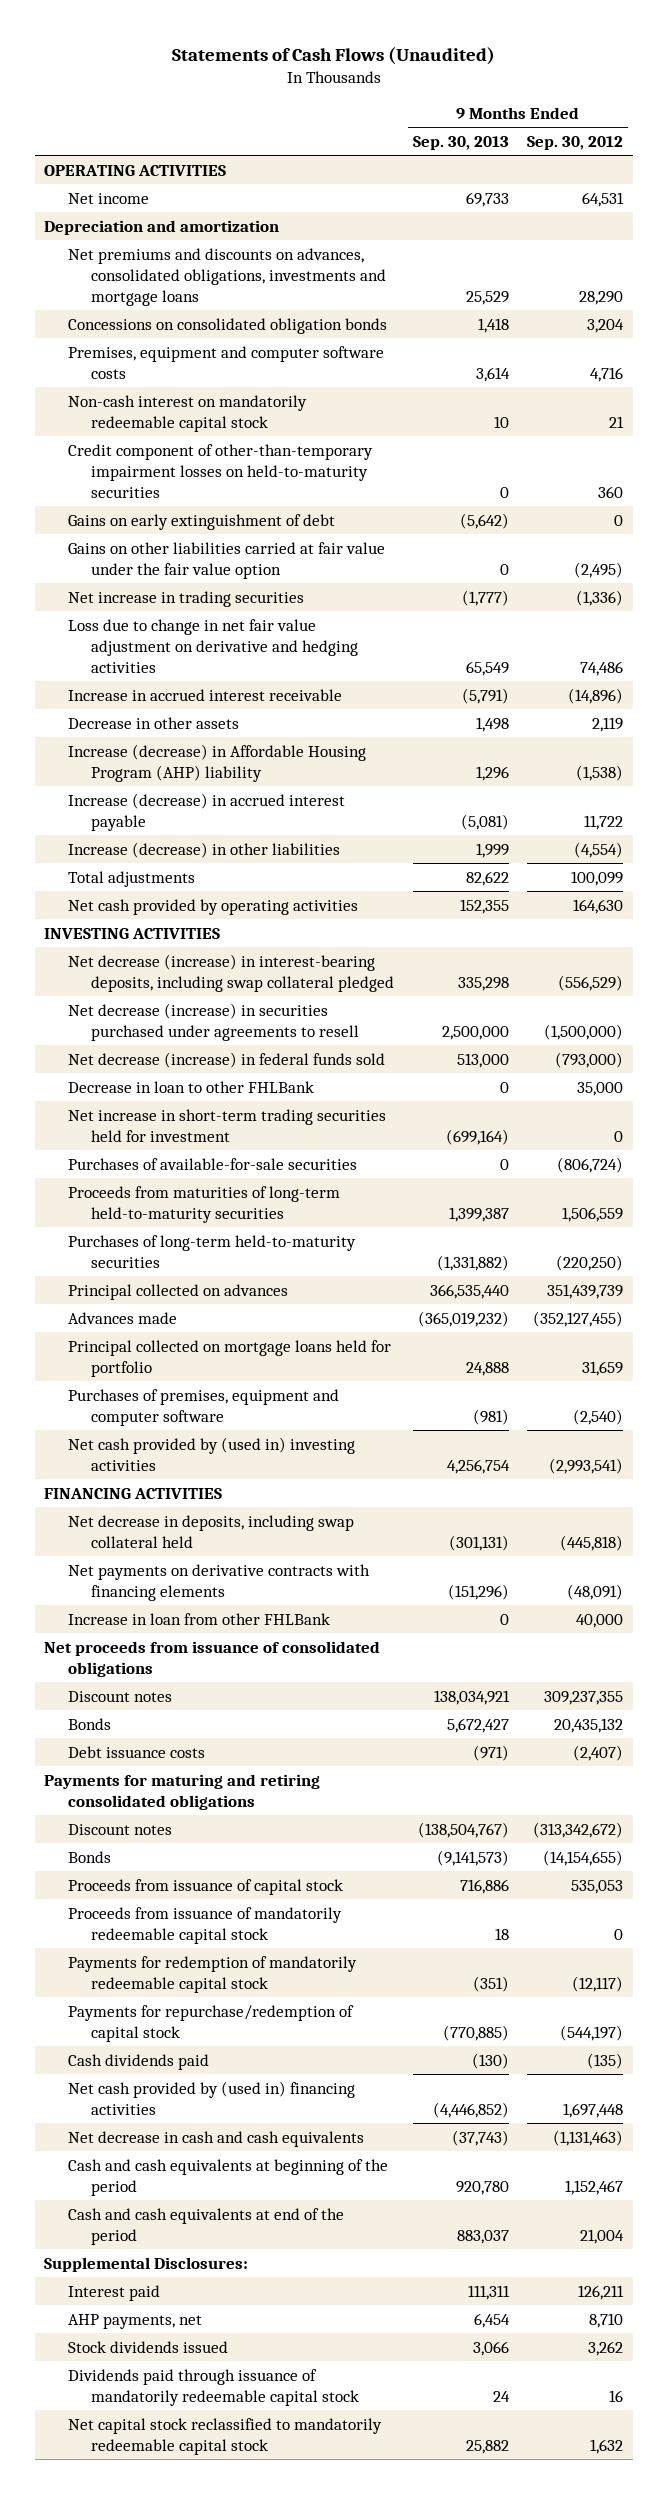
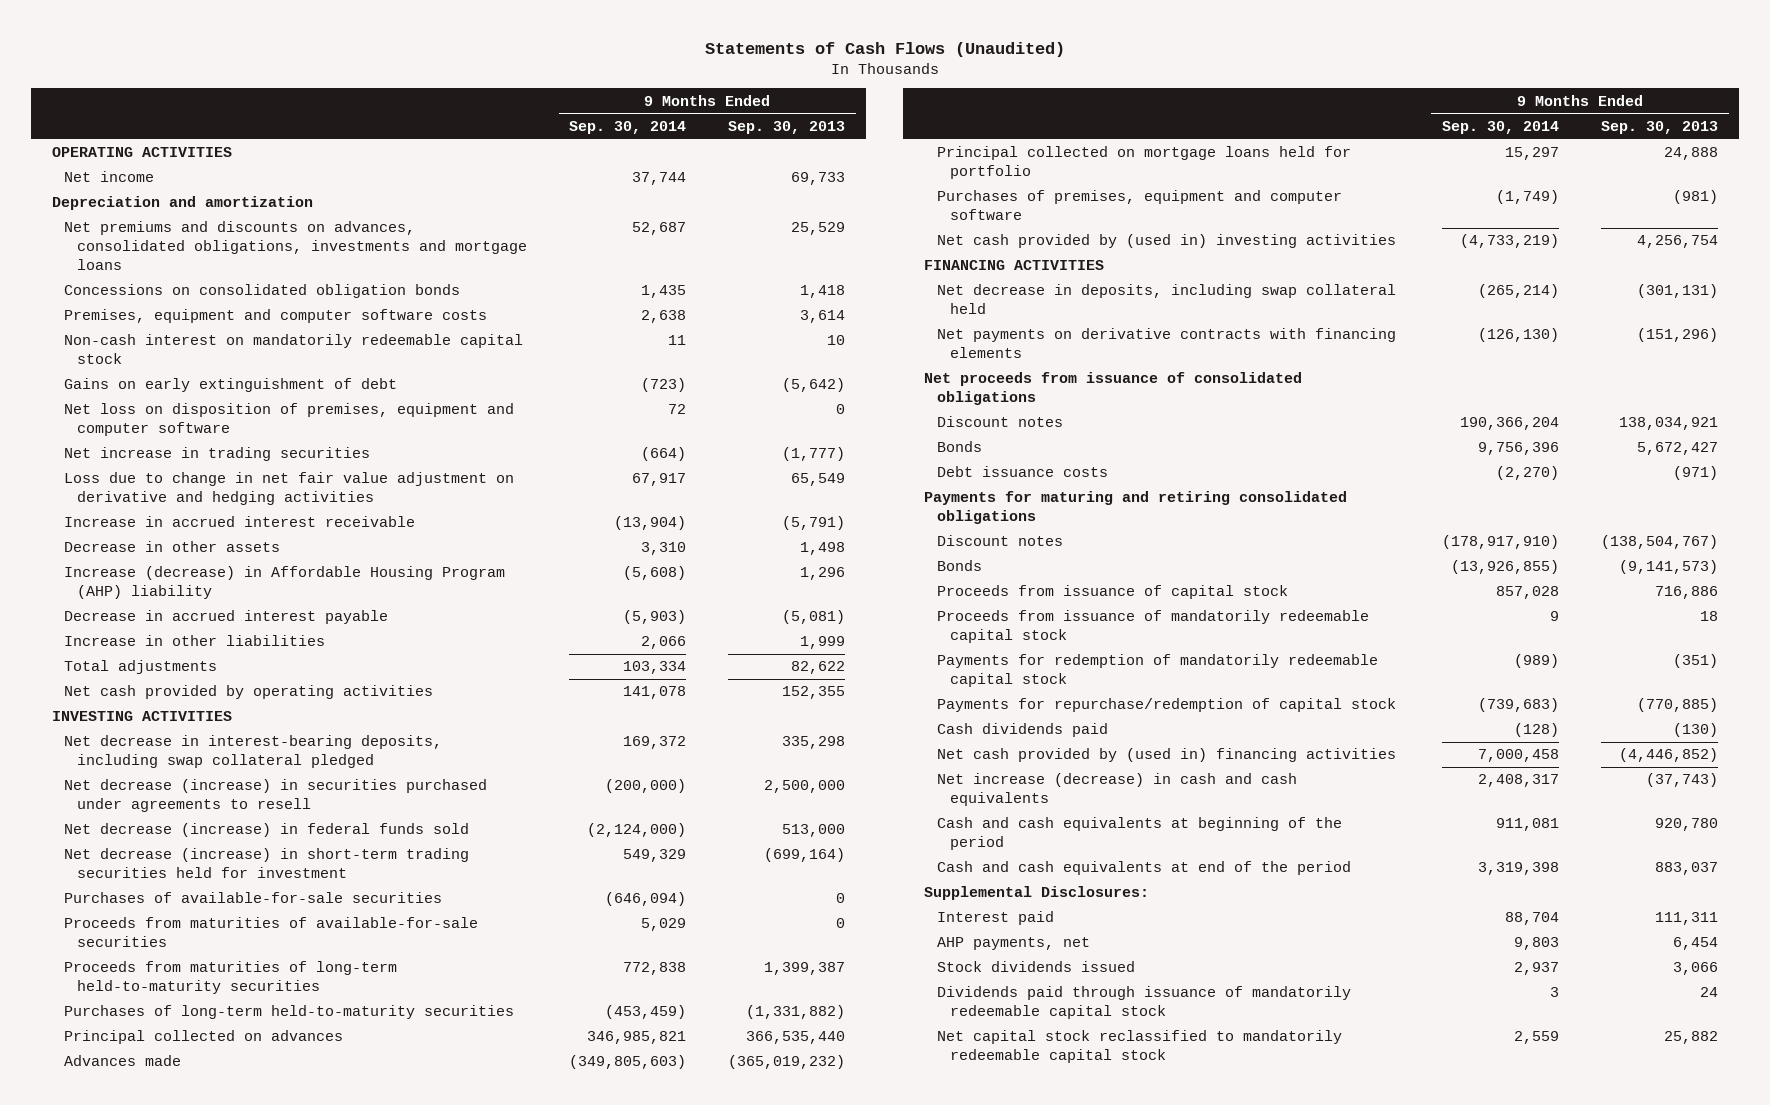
[527,135,624,150] Sep. 30, 2012 -> none
none -> [569,121,687,135] Sep. 30, 2014
[67,443,373,498] Credit component of other-than-temporary impairment losses on held-to-maturity securities -> none
[67,541,385,579] Gains on other liabilities carried at fair value under the fair value option -> none
none -> [64,403,515,437] Net loss on disposition of premises, equipment and computer software
[67,792,345,831] Increase (decrease) in accrued interest payable -> [64,610,389,625] Decrease in accrued interest payable
[67,841,340,858] Increase (decrease) in other liabilities -> [64,635,326,647] Increase in other liabilities
[67,953,395,992] Net decrease (increase) in interest-bearing deposits, including swap collateral pledged -> [64,735,443,769] Net decrease in interest-bearing deposits, including swap collateral pledged
[67,1080,314,1093] Decrease in loan to other FHLBank -> none
[67,1108,386,1142] Net increase in short-term trading securities held for investment -> [64,848,470,879] Net decrease (increase) in short-term trading securities held for investment
none -> [64,917,479,948] Proceeds from maturities of available-for-sale securities
[67,1612,330,1625] Increase in loan from other FHLBank -> none
[67,2130,364,2147] Net decrease in cash and cash equivalents -> [937,773,1298,807] Net increase (decrease) in cash and cash equivalents

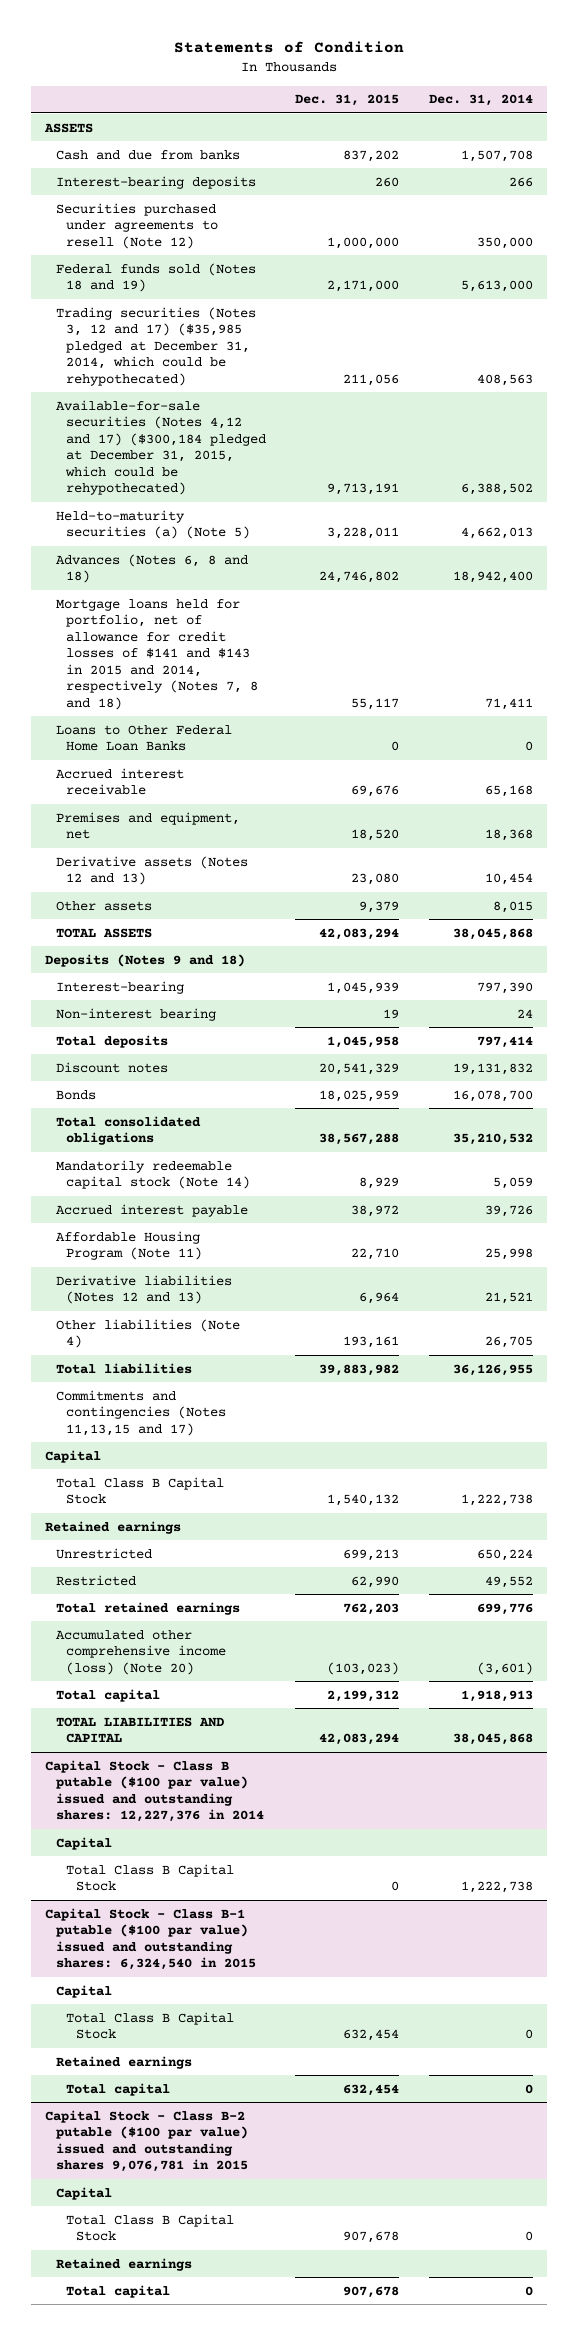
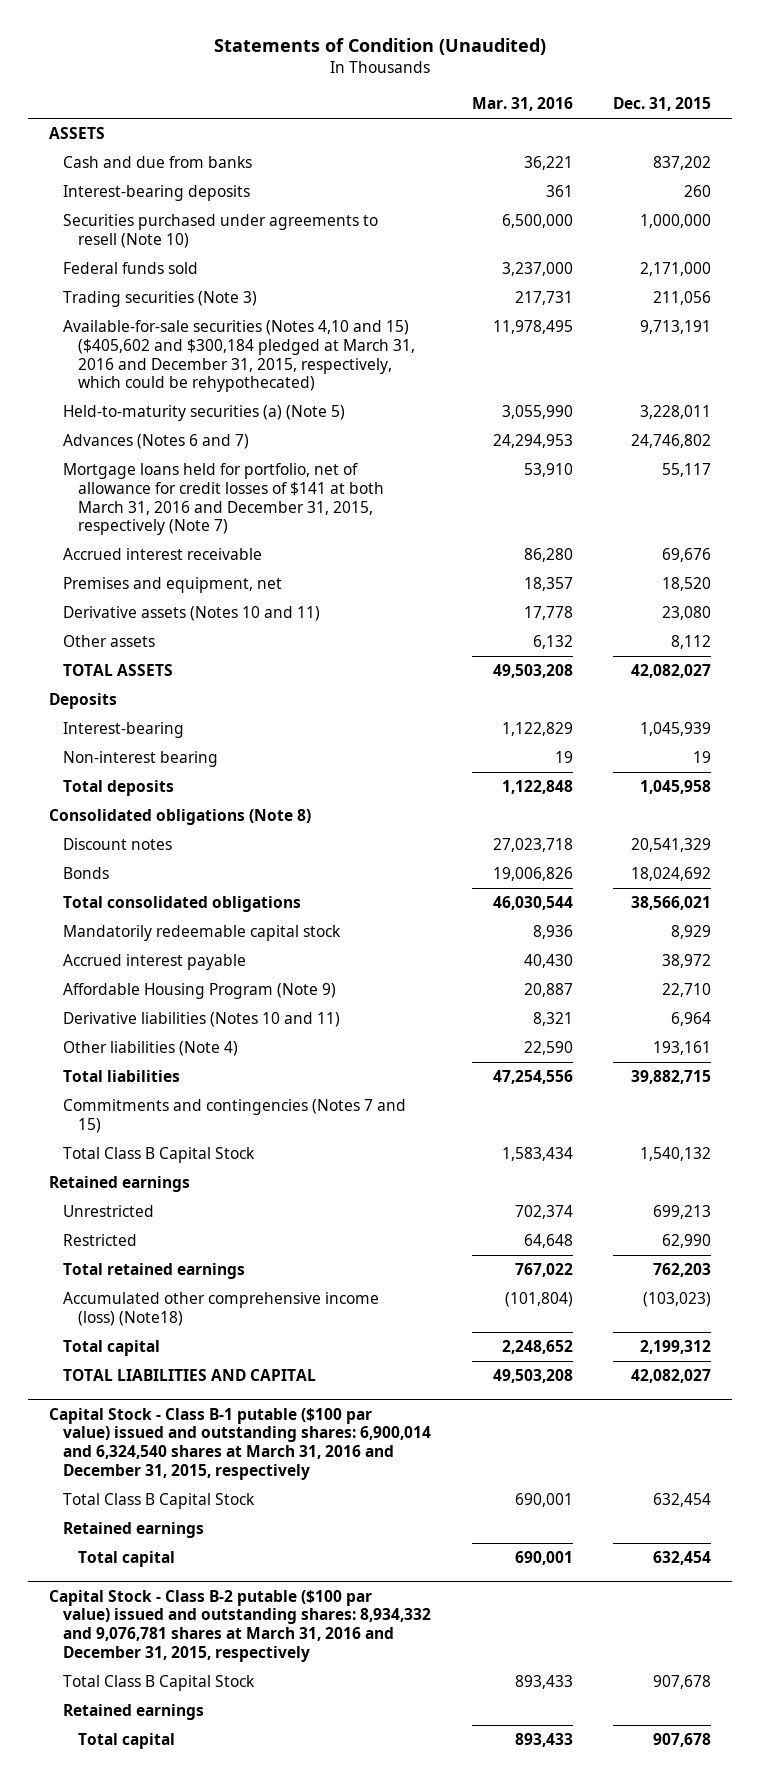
[173,41,404,54] Statements of Condition -> [213,38,546,56] Statements of Condition (Unaudited)
[428,94,533,107] Dec. 31, 2014 -> none
none -> [471,97,573,112] Mar. 31, 2016
[55,202,218,249] Securities purchased under agreements to resell (Note 12) -> [63,214,379,248] Securities purchased under agreements to resell (Note 10)
[55,262,256,293] Federal funds sold (Notes 18 and 19) -> [63,262,199,275] Federal funds sold
[55,306,256,386] Trading securities (Notes 3, 12 and 17) ($35,985 pledged at December 31, 2014, which could be rehypothecated) -> [63,291,258,308] Trading securities (Note 3)
[55,399,266,496] Available-for-sale securities (Notes 4,12 and 17) ($300,184 pledged at December 31, 2015, which could be rehypothecated) -> [63,320,415,393] Available-for-sale securities (Notes 4,10 and 15) ($405,602 and $300,184 pledged at March 31, 2016 and December 31, 2015, respectively, which could be rehypothecated)
[55,724,232,752] Loans to Other Federal Home Loan Banks -> none
[55,553,248,584] Advances (Notes 6, 8 and 18) -> [63,434,250,450] Advances (Notes 6 and 7)
[55,598,258,710] Mortgage loans held for portfolio, net of allowance for credit losses of $141 and $143 in 2015 and 2014, respectively (Notes 7, 8 and 18) -> [63,463,384,536] Mortgage loans held for portfolio, net of allowance for credit losses of $141 at both March 31, 2016 and December 31, 2015, respectively (Note 7)
[55,855,248,886] Derivative assets (Notes 12 and 13) -> [63,606,321,622] Derivative assets (Notes 10 and 11)
[359,900,400,913] 9,379 -> [671,635,712,650] 8,112
[319,927,400,940] 42,083,294 -> [631,664,712,679] 42,082,027
[45,953,246,967] Deposits (Notes 9 and 18) -> [48,693,117,710] Deposits
none -> [48,809,311,826] Consolidated obligations (Note 8)
[319,1089,400,1102] 18,025,959 -> [631,867,712,882] 18,024,692
[319,1133,400,1146] 38,567,288 -> [631,896,712,911] 38,566,021
[55,1159,250,1190] Mandatorily redeemable capital stock (Note 14) -> [63,925,342,942] Mandatorily redeemable capital stock
[55,1230,202,1261] Affordable Housing Program (Note 11) -> [63,983,337,1000] Affordable Housing Program (Note 9)
[55,1274,232,1305] Derivative liabilities (Notes 12 and 13) -> [63,1012,341,1028] Derivative liabilities (Notes 10 and 11)
[45,1449,102,1463] Capital -> none
[319,1363,400,1376] 39,883,982 -> [631,1070,712,1085] 39,882,715
[55,1389,226,1436] Commitments and contingencies (Notes 11,13,15 and 17) -> [63,1099,407,1133] Commitments and contingencies (Notes 7 and 15)
[55,1629,226,1675] Accumulated other comprehensive income (loss) (Note 20) -> [63,1292,380,1326] Accumulated other comprehensive income (loss) (Note18)
[45,1759,264,1823] Capital Stock - Class B putable ($100 par value) issued and outstanding shares: 12,227,376 in 2014 -> none
[55,1836,112,1850] Capital -> none
[65,1863,234,1892] Total Class B Capital Stock -> none
[55,1984,112,1998] Capital -> none
[319,1733,400,1746] 42,083,294 -> [631,1369,712,1384] 42,082,027
[45,1907,256,1971] Capital Stock - Class B-1 putable ($100 par value) issued and outstanding shares: 6,324,540 in 2015 -> [48,1407,432,1480] Capital Stock - Class B-1 putable ($100 par value) issued and outstanding shares: 6,900,014 and 6,324,540 shares at March 31, 2016 and December 31, 2015, respectively
[55,2186,112,2200] Capital -> none
[45,2109,248,2173] Capital Stock - Class B-2 putable ($100 par value) issued and outstanding shares 9,076,781 in 2015 -> [48,1589,432,1662] Capital Stock - Class B-2 putable ($100 par value) issued and outstanding shares: 8,934,332 and 9,076,781 shares at March 31, 2016 and December 31, 2015, respectively

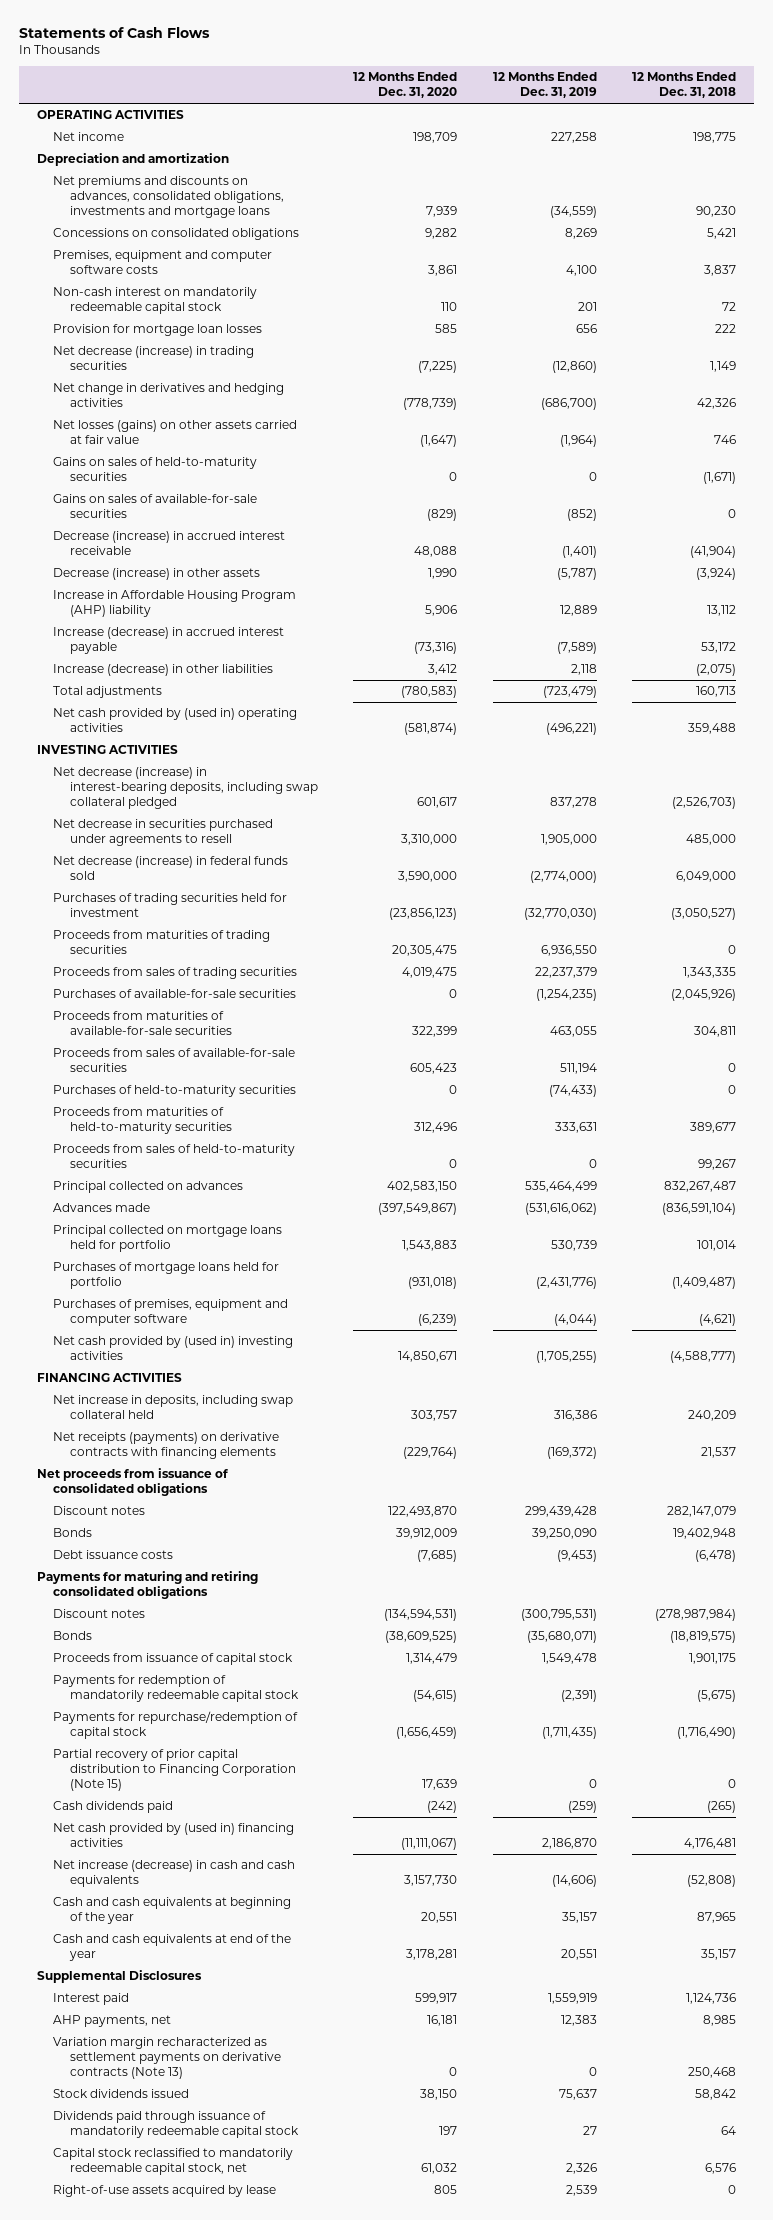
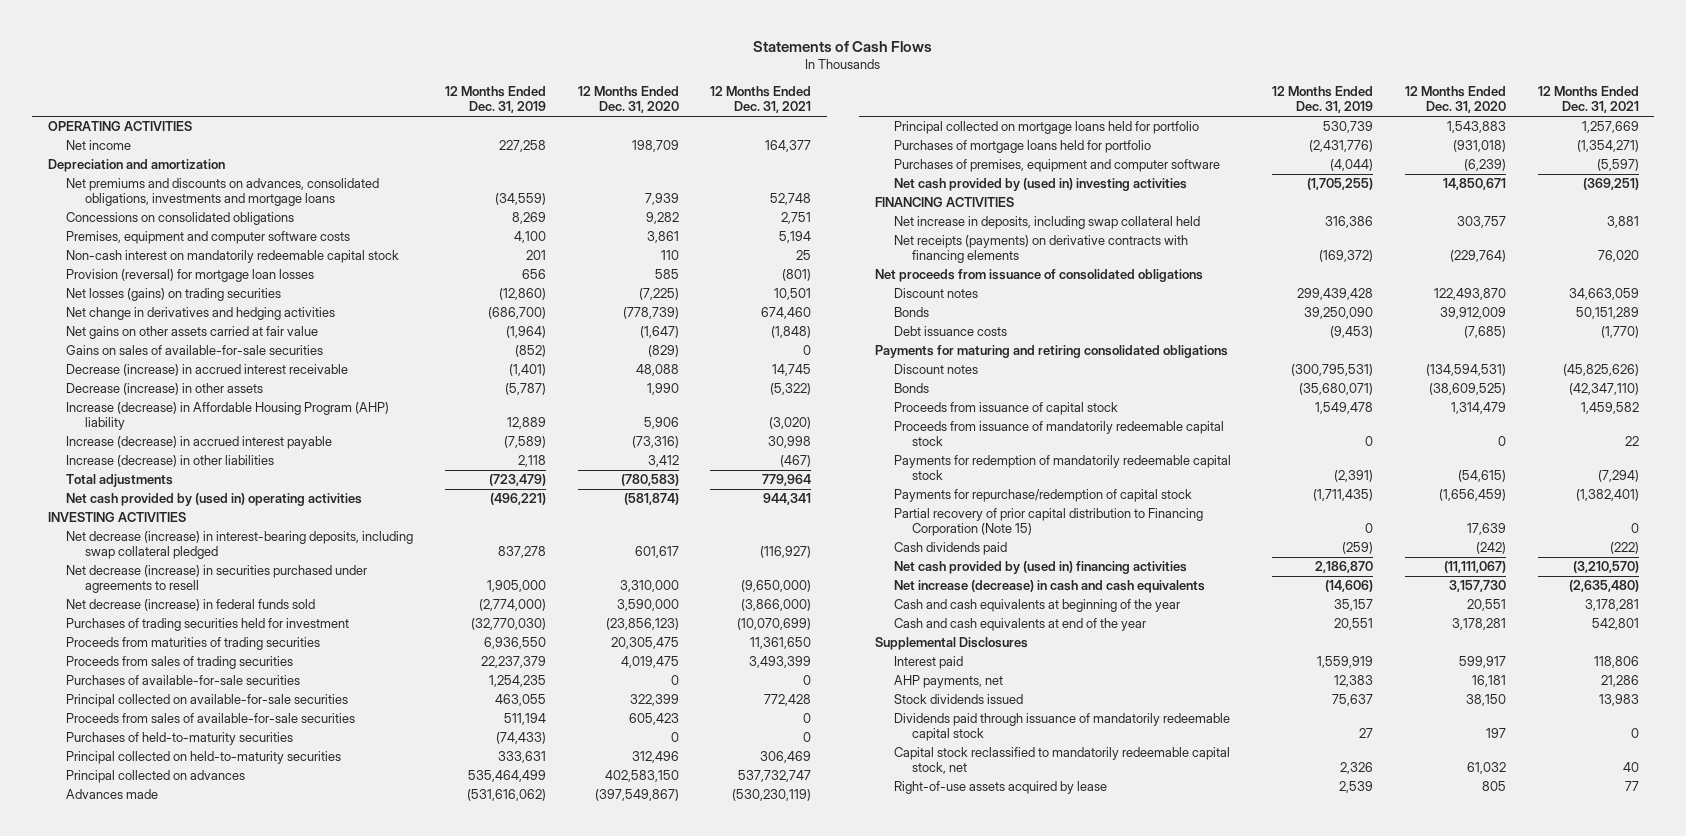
[632,72,737,99] 12 Months Ended Dec. 31, 2018 -> none
none -> [710,86,812,114] 12 Months Ended Dec. 31, 2021
[53,324,263,337] Provision for mortgage loan losses -> [66,269,315,283] Provision (reversal) for mortgage loan losses
[53,346,255,371] Net decrease (increase) in trading securities -> [66,288,282,302] Net losses (gains) on trading securities
[53,457,258,482] Gains on sales of held-to-maturity securities -> none
[53,420,298,445] Net losses (gains) on other assets carried at fair value -> [66,326,319,340] Net gains on other assets carried at fair value
[53,590,297,618] Increase in Affordable Housing Program (AHP) liability -> [66,402,390,431] Increase (decrease) in Affordable Housing Program (AHP) liability
[53,819,274,847] Net decrease in securities purchased under agreements to resell -> [66,565,368,594] Net decrease (increase) in securities purchased under agreements to resell
[535,989,597,1002] (1,254,235) -> [489,675,547,688] 1,254,235
[53,1011,232,1036] Proceeds from maturities of available-for-sale securities -> [66,694,349,708] Principal collected on available-for-sale securities
[53,1144,296,1169] Proceeds from sales of held-to-maturity securities -> none
[53,1107,232,1135] Proceeds from maturities of held-to-maturity securities -> [66,751,342,765] Principal collected on held-to-maturity securities
none -> [893,421,1224,447] Proceeds from issuance of mandatorily redeemable capital stock
[53,2037,281,2079] Variation margin recharacterized as settlement payments on derivative contracts (Note 13) -> none

